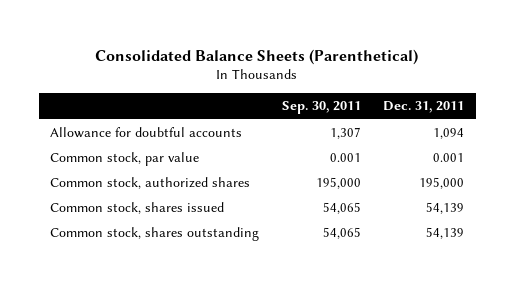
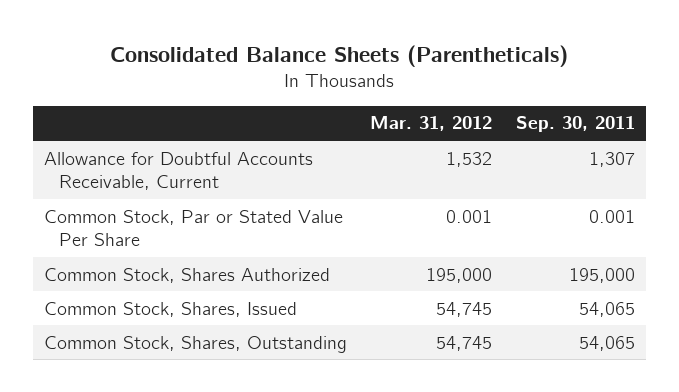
[95,48,419,65] Consolidated Balance Sheets (Parenthetical) -> [110,44,569,67] Consolidated Balance Sheets (Parentheticals)
[383,101,465,114] Dec. 31, 2011 -> none
none -> [370,116,493,132] Mar. 31, 2012
[50,127,243,139] Allowance for doubtful accounts -> [44,151,314,191] Allowance for Doubtful Accounts Receivable, Current
[50,152,200,167] Common stock, par value -> [44,209,344,247] Common Stock, Par or Stated Value Per Share
[50,177,251,190] Common stock, authorized shares -> [44,267,331,283] Common Stock, Shares Authorized
[50,202,225,215] Common stock, shares issued -> [44,301,298,317] Common Stock, Shares, Issued
[50,227,260,242] Common stock, shares outstanding -> [44,335,348,353] Common Stock, Shares, Outstanding

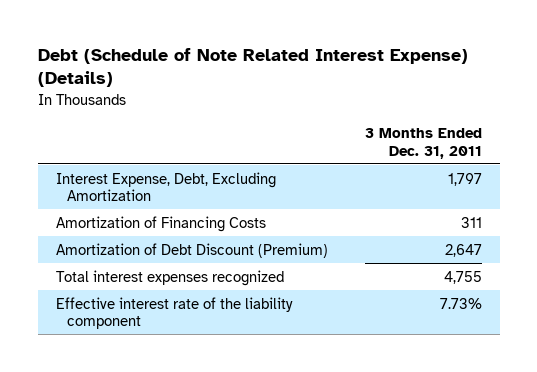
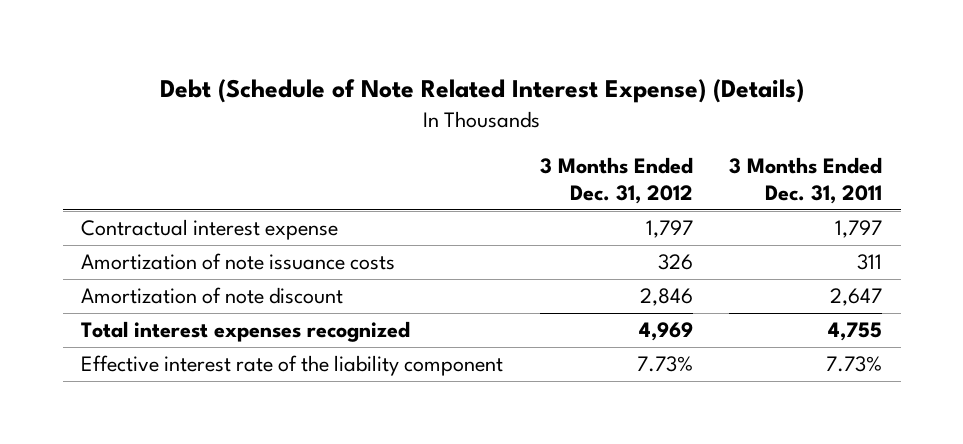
none -> [539,157,693,205] 3 Months Ended Dec. 31, 2012
[55,171,276,202] Interest Expense, Debt, Excluding Amortization -> [80,219,338,241] Contractual interest expense
[55,215,266,232] Amortization of Financing Costs -> [80,253,395,271] Amortization of note issuance costs
[55,242,328,258] Amortization of Debt Discount (Premium) -> [80,287,343,305] Amortization of note discount

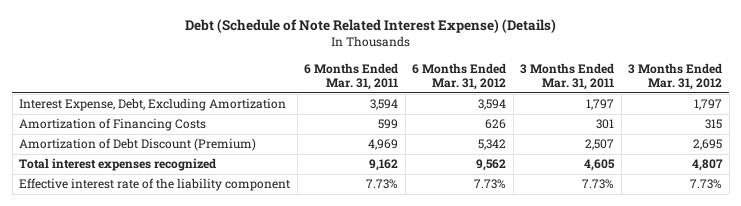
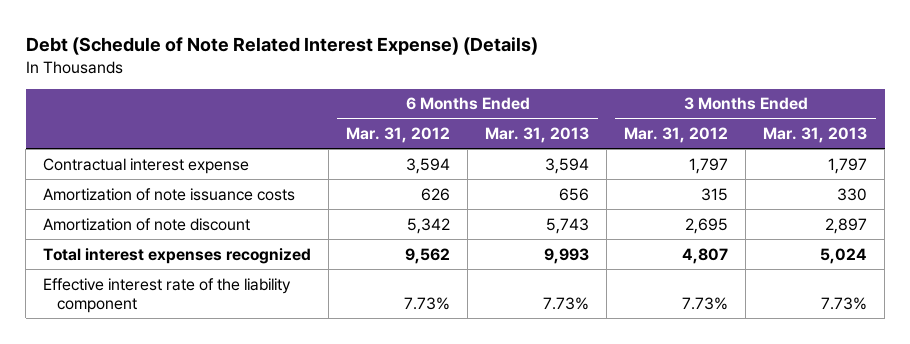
[304,62,399,90] 6 Months Ended Mar. 31, 2011 -> none
[520,62,615,90] 3 Months Ended Mar. 31, 2011 -> none
none -> [485,127,590,144] Mar. 31, 2013
none -> [763,127,868,144] Mar. 31, 2013
[19,98,287,112] Interest Expense, Debt, Excluding Amortization -> [43,157,250,174] Contractual interest expense
[19,118,207,132] Amortization of Financing Costs -> [43,187,296,201] Amortization of note issuance costs
[19,138,257,152] Amortization of Debt Discount (Premium) -> [43,217,251,231] Amortization of note discount

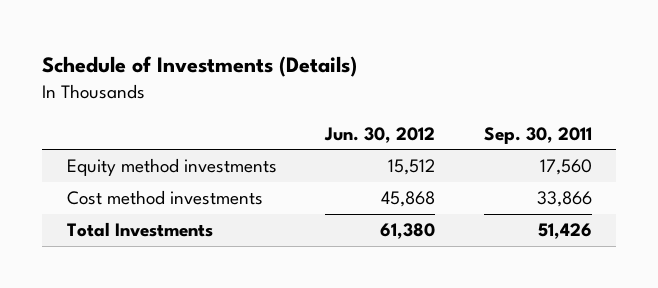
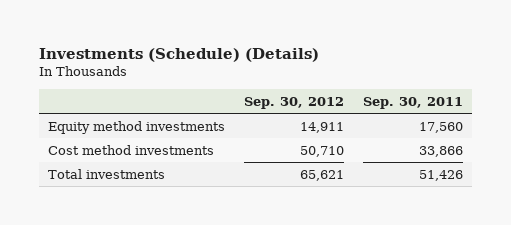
[42,56,358,78] Schedule of Investments (Details) -> [38,47,319,62] Investments (Schedule) (Details)
[324,126,436,143] Jun. 30, 2012 -> none
none -> [243,96,344,109] Sep. 30, 2012
[66,222,213,238] Total Investments -> [48,168,166,179] Total investments

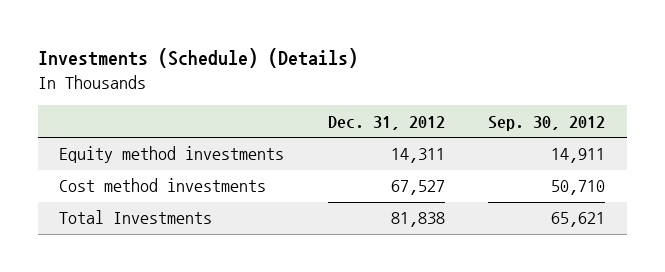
[362,96,463,109] Sep. 30, 2011 -> none
none -> [327,115,445,130] Dec. 31, 2012
[48,168,166,179] Total investments -> [59,210,213,225] Total Investments

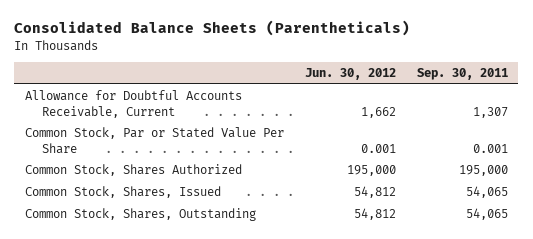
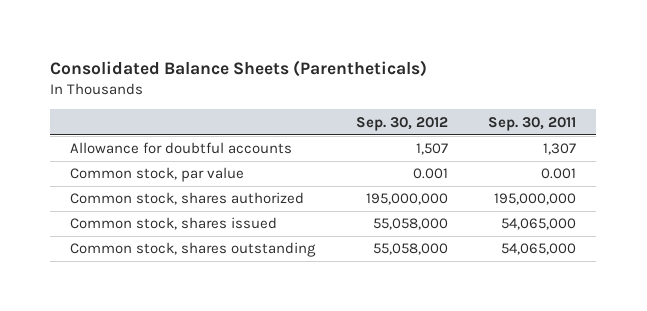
[304,68,396,81] Jun. 30, 2012 -> none
none -> [355,116,448,131] Sep. 30, 2012
[24,90,242,118] Allowance for Doubtful Accounts Receivable, Current -> [70,142,293,155] Allowance for doubtful accounts
[24,127,284,154] Common Stock, Par or Stated Value Per Share -> [70,167,245,183] Common stock, par value
[24,164,242,177] Common Stock, Shares Authorized -> [70,192,305,206] Common stock, shares authorized
[458,165,508,177] 195,000 -> [494,193,577,206] 195,000,000
[24,186,221,199] Common Stock, Shares, Issued -> [70,217,278,231] Common stock, shares issued
[465,186,508,199] 54,065 -> [501,218,577,231] 54,065,000
[24,208,256,222] Common Stock, Shares, Outstanding -> [70,242,317,258] Common stock, shares outstanding
[465,208,508,221] 54,065 -> [501,243,577,256] 54,065,000

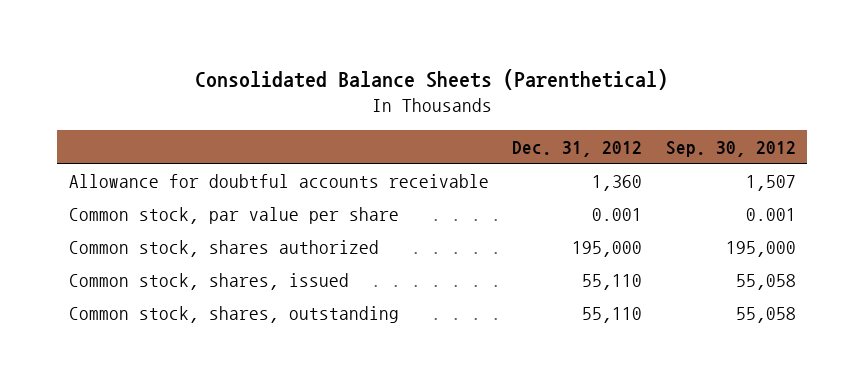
[50,59,428,77] Consolidated Balance Sheets (Parentheticals) -> [195,69,669,91] Consolidated Balance Sheets (Parenthetical)
[488,116,577,131] Sep. 30, 2011 -> none
none -> [512,140,643,157] Dec. 31, 2012
[70,142,293,155] Allowance for doubtful accounts -> [68,173,489,188] Allowance for doubtful accounts receivable
[70,167,245,183] Common stock, par value -> [68,206,399,224] Common stock, par value per share
[365,193,448,206] 195,000,000 -> [725,240,796,257] 195,000
[70,217,278,231] Common stock, shares issued -> [68,272,349,290] Common stock, shares, issued
[372,218,448,231] 55,058,000 -> [735,273,796,290] 55,058
[70,242,317,258] Common stock, shares outstanding -> [68,305,399,323] Common stock, shares, outstanding
[372,243,448,256] 55,058,000 -> [735,306,796,323] 55,058

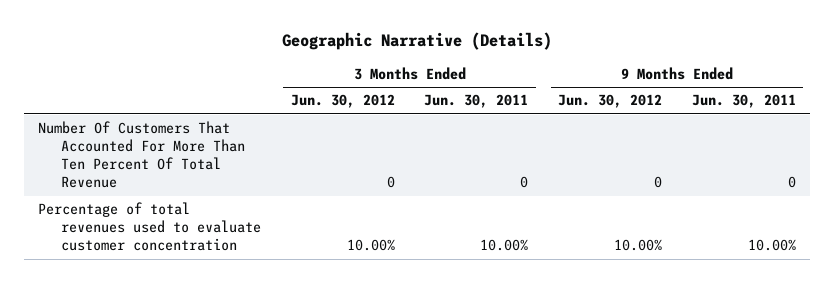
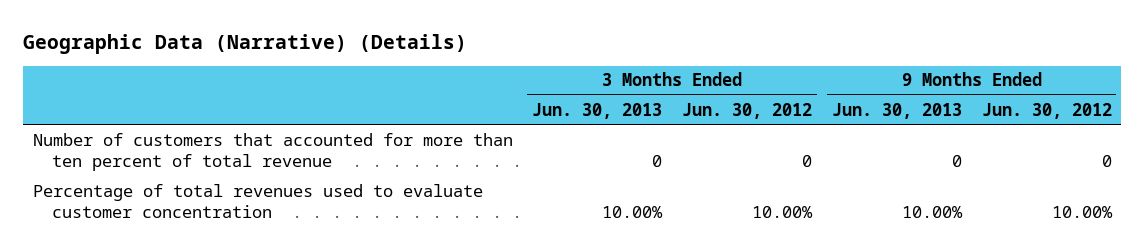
[282,31,553,50] Geographic Narrative (Details) -> [22,33,467,54] Geographic Data (Narrative) (Details)
[424,94,529,109] Jun. 30, 2011 -> none
[691,94,796,109] Jun. 30, 2011 -> none
none -> [532,102,663,119] Jun. 30, 2013
none -> [831,102,962,119] Jun. 30, 2013
[38,121,246,189] Number Of Customers That Accounted For More Than Ten Percent Of Total Revenue -> [32,132,513,172] Number of customers that accounted for more than ten percent of total revenue

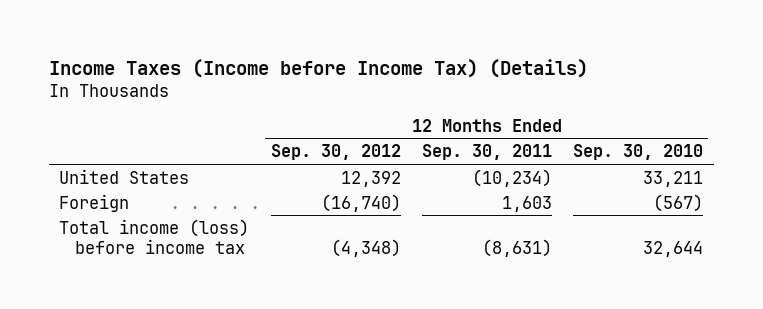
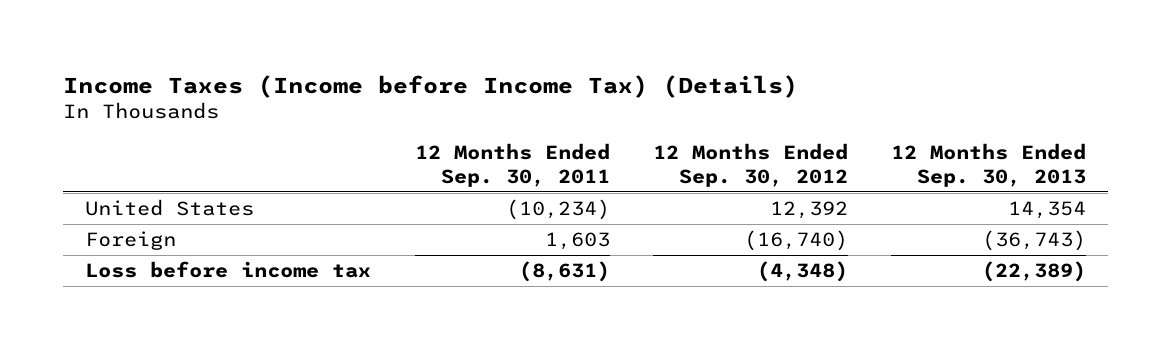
[573,144,704,161] Sep. 30, 2010 -> none
none -> [891,143,1087,187] 12 Months Ended Sep. 30, 2013
[59,218,250,254] Total income (loss) before income tax -> [85,261,372,279] Loss before income tax

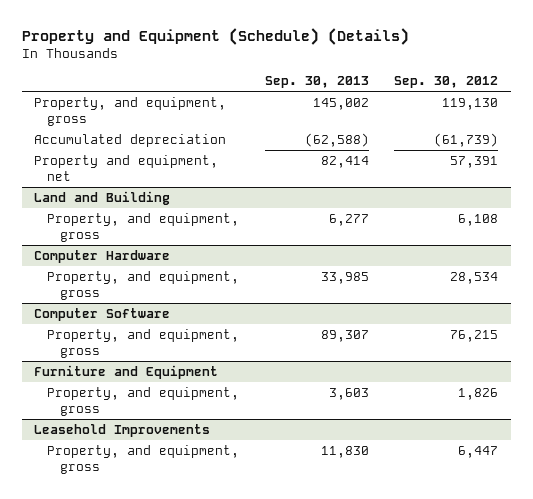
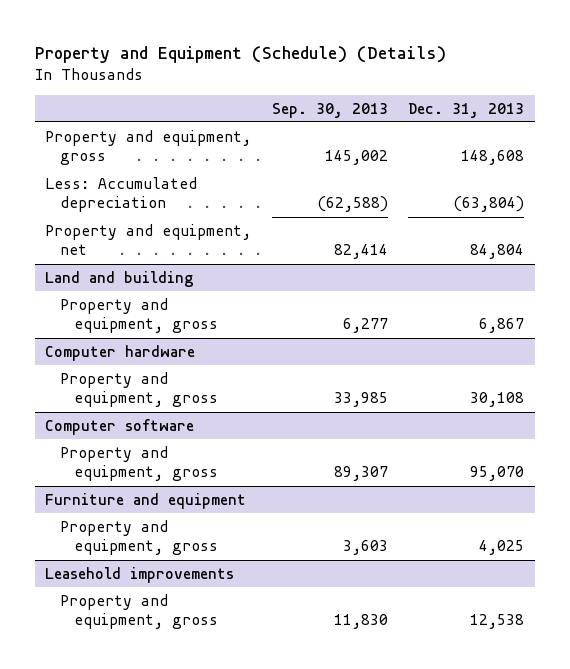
[394,76,499,89] Sep. 30, 2012 -> none
none -> [408,102,525,118] Dec. 31, 2013
[34,96,227,126] Property, and equipment, gross -> [45,129,252,166] Property and equipment, gross
[34,133,227,147] Accumulated depreciation -> [45,176,198,213] Less: Accumulated depreciation
[34,190,171,205] Land and Building -> [45,270,194,287] Land and building
[47,212,240,242] Property, and equipment, gross -> [59,297,218,334] Property and equipment, gross
[34,249,171,263] Computer Hardware -> [45,344,196,361] Computer hardware
[47,270,240,300] Property, and equipment, gross -> [59,371,218,408] Property and equipment, gross
[34,307,171,321] Computer Software -> [45,418,195,435] Computer software
[47,328,240,358] Property, and equipment, gross -> [59,445,218,482] Property and equipment, gross
[34,364,219,379] Furniture and Equipment -> [45,492,247,509] Furniture and equipment
[47,386,240,416] Property, and equipment, gross -> [59,519,218,556] Property and equipment, gross
[34,423,211,437] Leasehold Improvements -> [45,566,235,583] Leasehold improvements
[47,444,240,474] Property, and equipment, gross -> [59,593,218,630] Property and equipment, gross

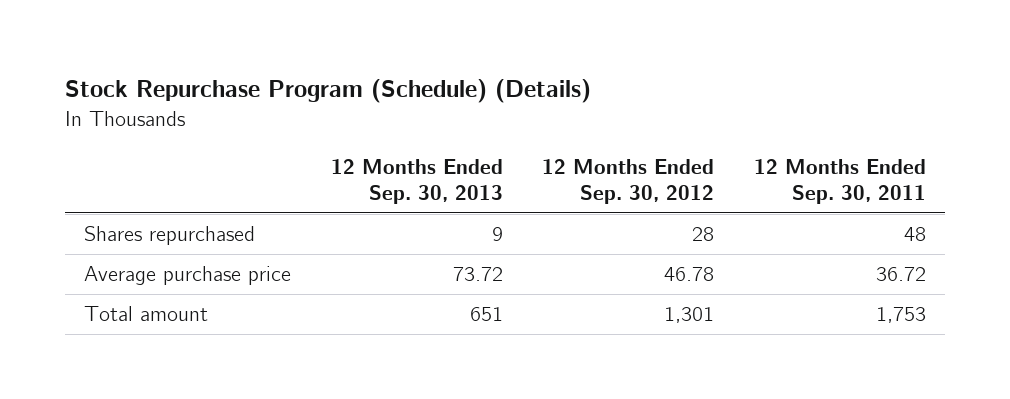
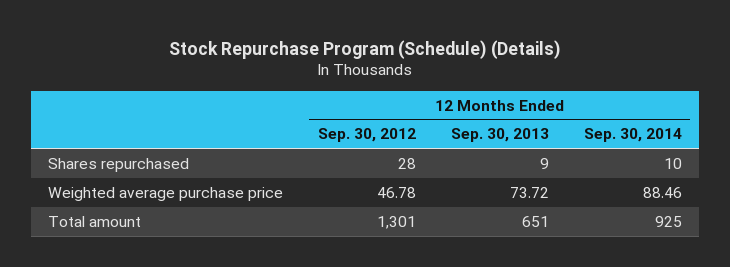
[753,159,926,205] 12 Months Ended Sep. 30, 2011 -> none
none -> [583,128,682,143] Sep. 30, 2014
[84,266,292,286] Average purchase price -> [48,186,284,201] Weighted average purchase price

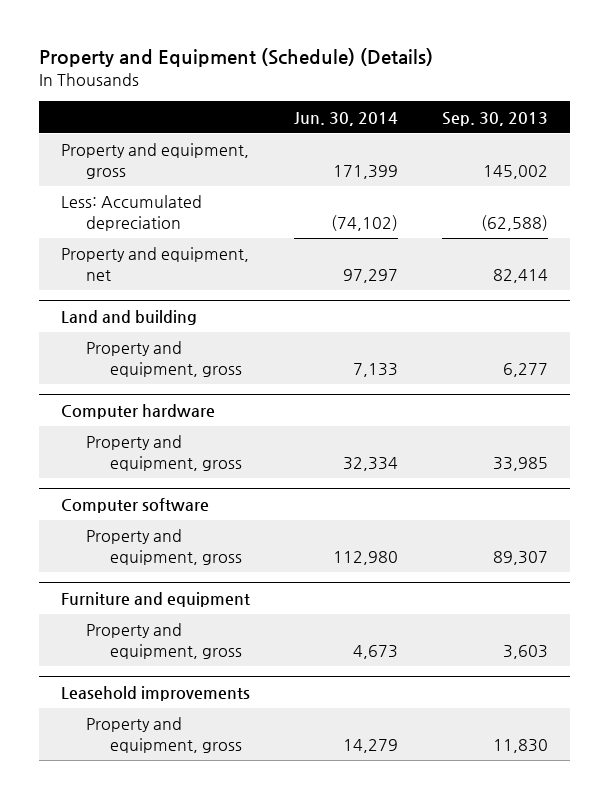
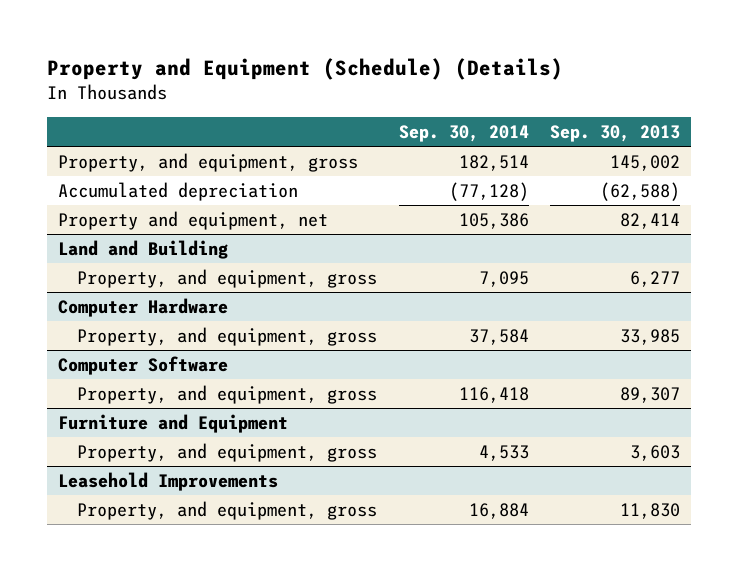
[293,111,398,126] Jun. 30, 2014 -> none
none -> [398,124,529,142] Sep. 30, 2014
[60,143,249,179] Property and equipment, gross -> [58,152,359,172] Property, and equipment, gross
[60,195,202,231] Less: Accumulated depreciation -> [58,181,299,201] Accumulated depreciation
[60,309,197,325] Land and building -> [58,239,229,259] Land and Building
[85,341,243,377] Property and equipment, gross -> [77,268,378,288] Property, and equipment, gross
[60,403,215,419] Computer hardware -> [58,297,229,317] Computer Hardware
[85,435,243,471] Property and equipment, gross -> [77,326,378,346] Property, and equipment, gross
[60,497,209,513] Computer software -> [58,355,229,375] Computer Software
[85,529,243,565] Property and equipment, gross -> [77,384,378,404] Property, and equipment, gross
[60,591,250,607] Furniture and equipment -> [58,413,289,433] Furniture and Equipment
[85,623,243,659] Property and equipment, gross -> [77,442,378,462] Property, and equipment, gross
[60,685,250,701] Leasehold improvements -> [58,471,279,491] Leasehold Improvements
[85,717,243,753] Property and equipment, gross -> [77,500,378,520] Property, and equipment, gross

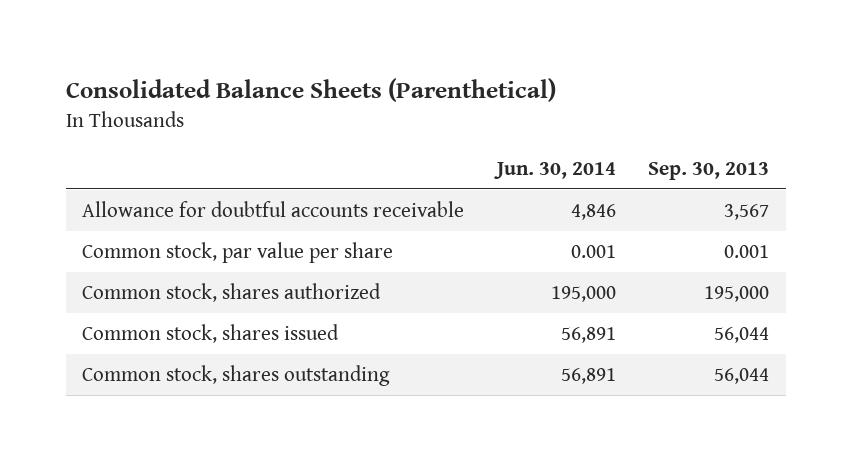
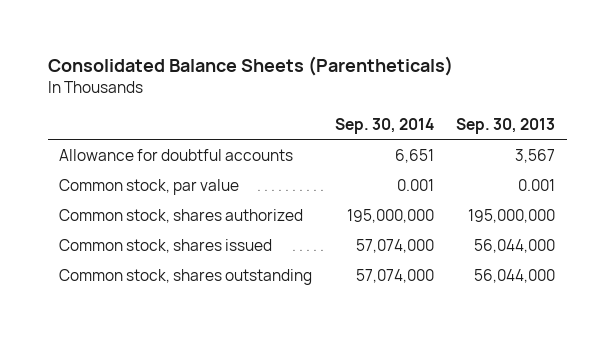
[65,78,556,103] Consolidated Balance Sheets (Parenthetical) -> [48,56,454,77] Consolidated Balance Sheets (Parentheticals)
[493,162,616,180] Jun. 30, 2014 -> none
none -> [334,118,434,135] Sep. 30, 2014
[81,200,464,217] Allowance for doubtful accounts receivable -> [59,148,294,161] Allowance for doubtful accounts
[81,241,393,263] Common stock, par value per share -> [59,178,240,195] Common stock, par value
[704,285,770,302] 195,000 -> [468,208,556,223] 195,000,000
[714,326,770,343] 56,044 -> [474,238,556,253] 56,044,000
[714,367,770,384] 56,044 -> [474,268,556,283] 56,044,000

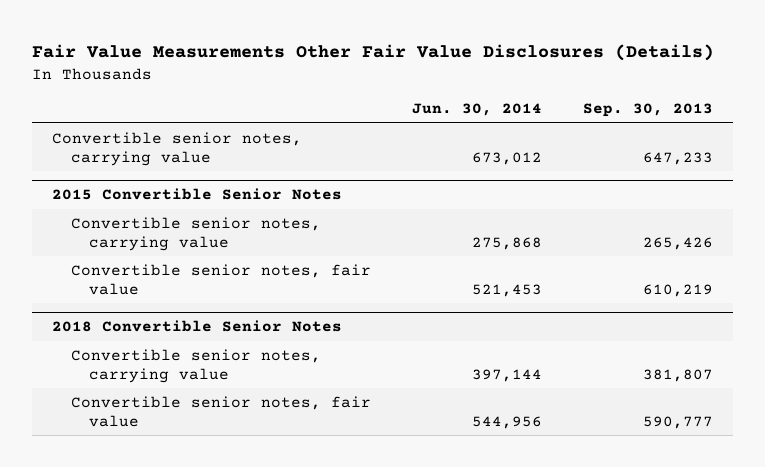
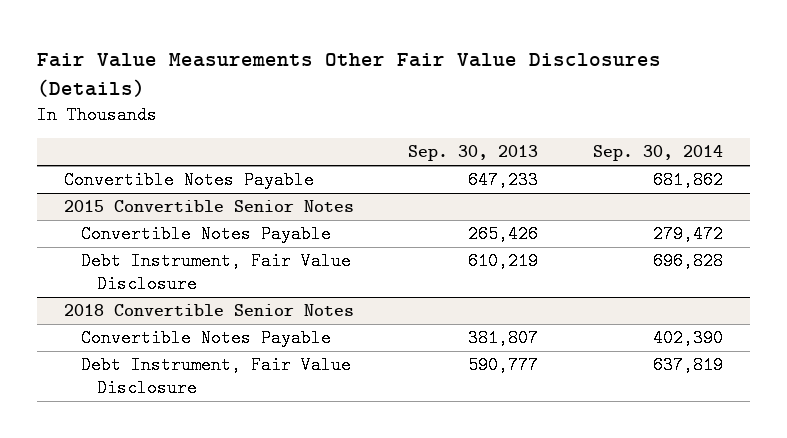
[411,103,542,117] Jun. 30, 2014 -> none
none -> [592,145,723,162] Sep. 30, 2014
[52,131,303,167] Convertible senior notes, carrying value -> [64,171,315,190] Convertible Notes Payable
[70,216,321,252] Convertible senior notes, carrying value -> [80,225,331,244] Convertible Notes Payable
[70,263,371,296] Convertible senior notes, fair value -> [80,252,351,293] Debt Instrument, Fair Value Disclosure
[70,348,321,384] Convertible senior notes, carrying value -> [80,329,331,348] Convertible Notes Payable
[70,395,371,428] Convertible senior notes, fair value -> [80,356,351,397] Debt Instrument, Fair Value Disclosure

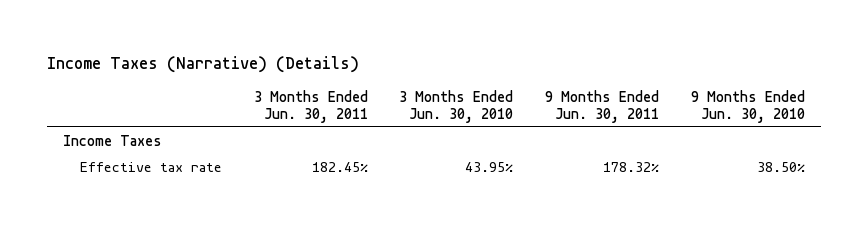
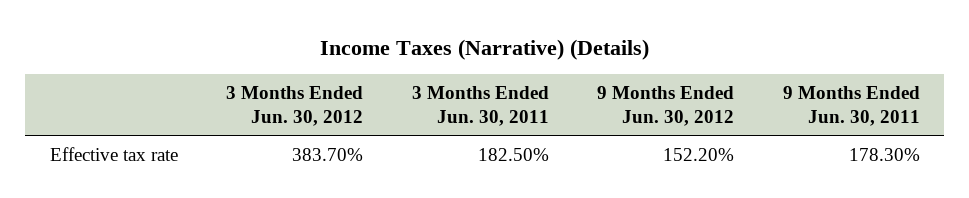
[399,89,514,123] 3 Months Ended Jun. 30, 2010 -> none
[690,89,805,123] 9 Months Ended Jun. 30, 2010 -> none
none -> [226,86,364,126] 3 Months Ended Jun. 30, 2012
none -> [597,86,735,126] 9 Months Ended Jun. 30, 2012
[62,134,162,146] Income Taxes -> none
[311,161,368,172] 182.45% -> [477,147,549,161] 182.50%
[603,161,660,172] 178.32% -> [848,147,920,161] 178.30%

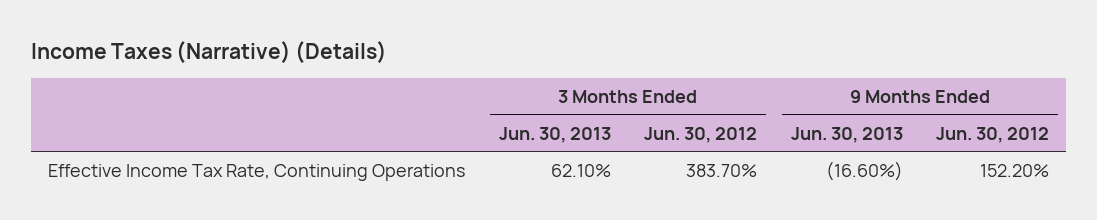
[411,86,549,126] 3 Months Ended Jun. 30, 2011 -> none
[782,86,920,126] 9 Months Ended Jun. 30, 2011 -> none
none -> [498,126,611,143] Jun. 30, 2013
none -> [790,126,903,143] Jun. 30, 2013
[49,146,178,161] Effective tax rate -> [47,164,465,182] Effective Income Tax Rate, Continuing Operations

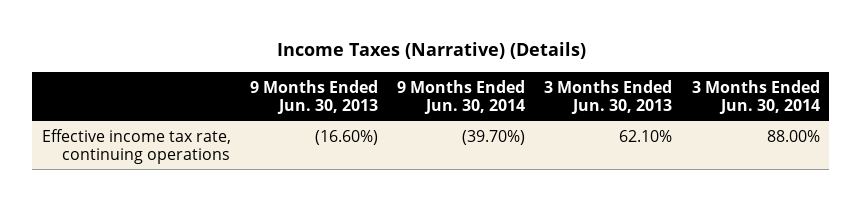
[644,126,758,143] Jun. 30, 2012 -> none
[936,126,1050,143] Jun. 30, 2012 -> none
none -> [397,79,526,114] 9 Months Ended Jun. 30, 2014
none -> [691,79,820,114] 3 Months Ended Jun. 30, 2014
[47,164,465,182] Effective Income Tax Rate, Continuing Operations -> [41,128,231,164] Effective income tax rate, continuing operations

